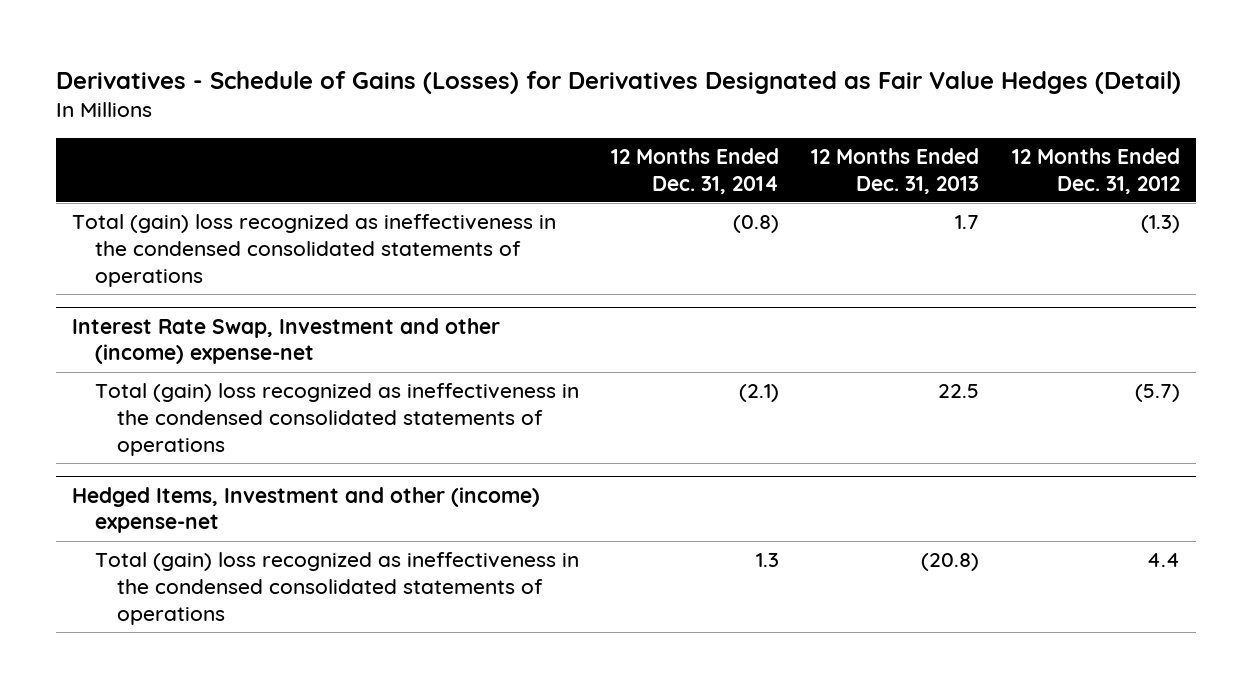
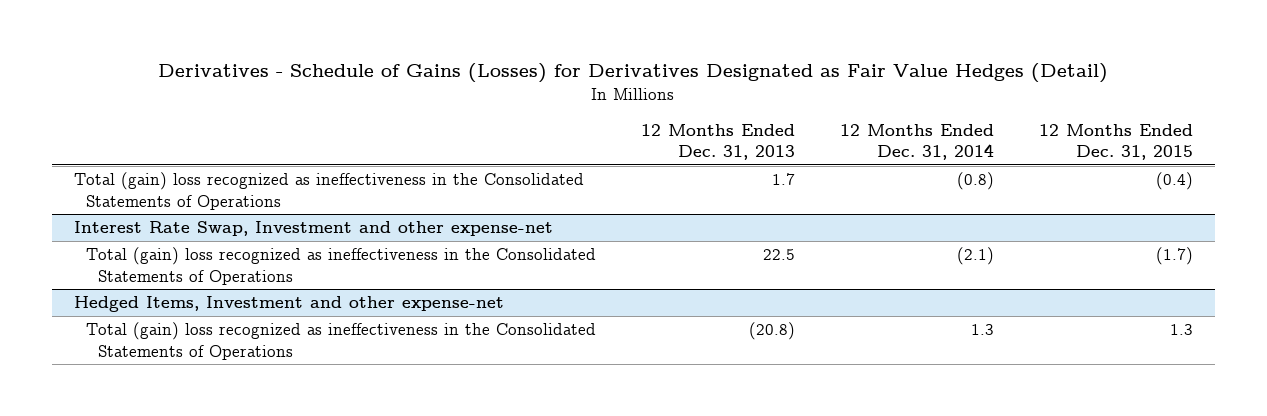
[1011,147,1180,194] 12 Months Ended Dec. 31, 2012 -> none
none -> [1038,123,1193,161] 12 Months Ended Dec. 31, 2015
[72,214,557,287] Total (gain) loss recognized as ineffectiveness in the condensed consolidated statements of operations -> [74,172,585,210] Total (gain) loss recognized as ineffectiveness in the Consolidated Statements of Operations
[72,317,501,365] Interest Rate Swap, Investment and other (income) expense-net -> [74,221,554,237] Interest Rate Swap, Investment and other expense-net
[94,383,579,456] Total (gain) loss recognized as ineffectiveness in the condensed consolidated statements of operations -> [86,247,597,285] Total (gain) loss recognized as ineffectiveness in the Consolidated Statements of Operations
[72,486,541,534] Hedged Items, Investment and other (income) expense-net -> [74,296,505,313] Hedged Items, Investment and other expense-net
[94,552,579,625] Total (gain) loss recognized as ineffectiveness in the condensed consolidated statements of operations -> [86,322,597,360] Total (gain) loss recognized as ineffectiveness in the Consolidated Statements of Operations

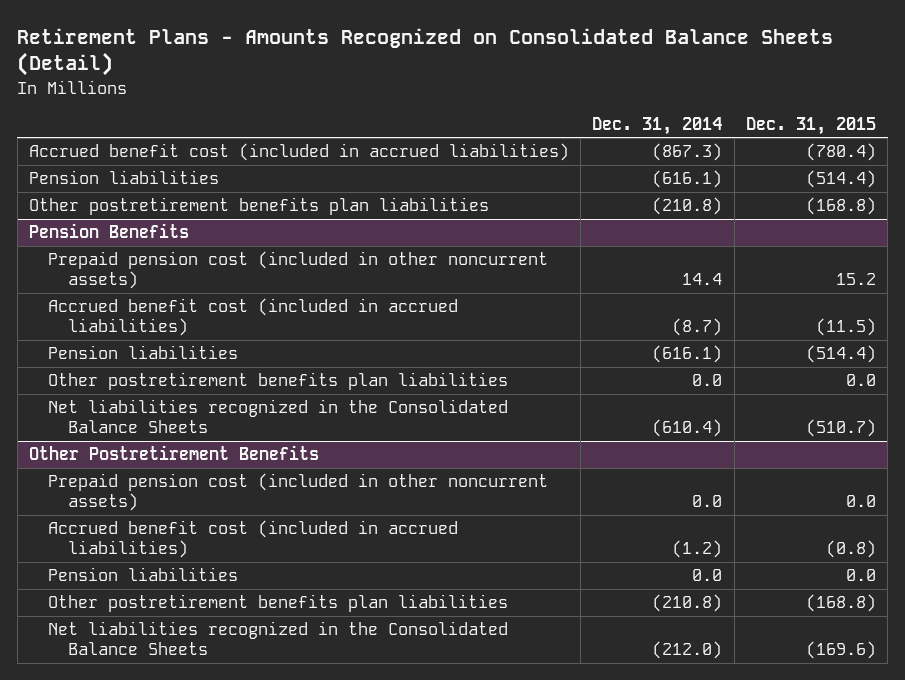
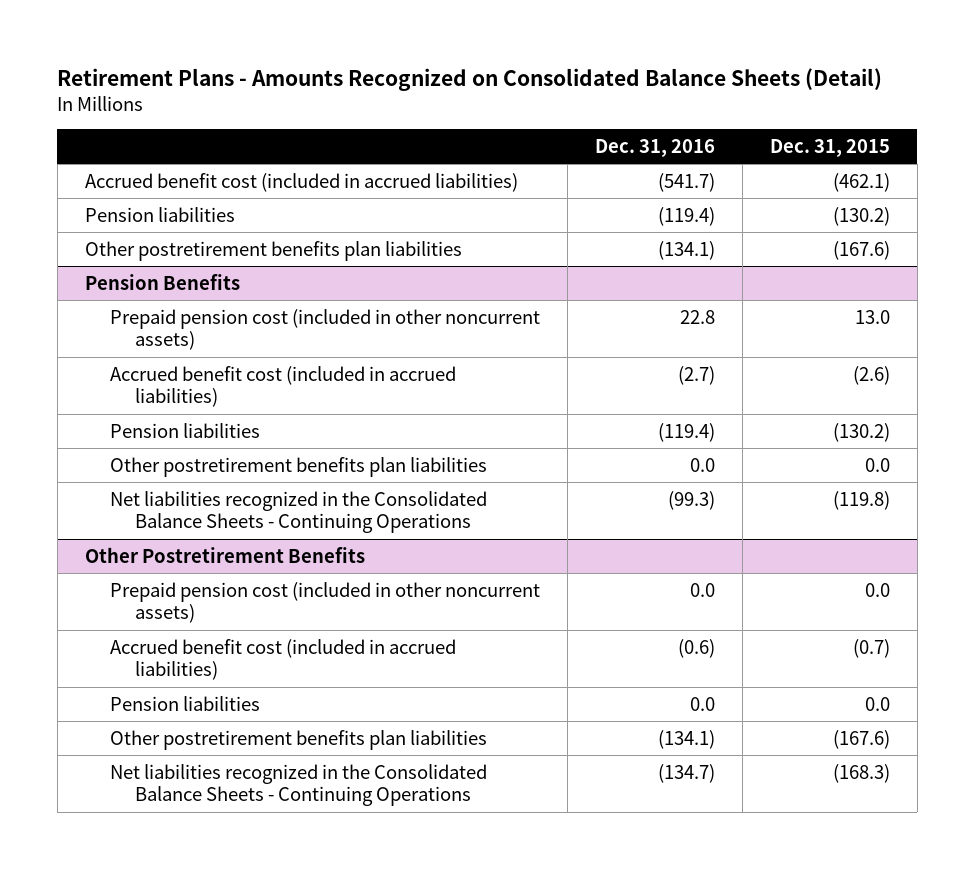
[592,117,723,136] Dec. 31, 2014 -> none
none -> [594,139,715,158] Dec. 31, 2016
[806,143,877,162] (780.4) -> [832,172,890,192] (462.1)
[806,170,877,189] (514.4) -> [832,206,890,226] (130.2)
[806,197,877,216] (168.8) -> [832,240,890,260] (167.6)
[836,273,877,286] 15.2 -> [854,309,890,324] 13.0
[816,318,877,337] (11.5) -> [852,365,890,385] (2.6)
[806,345,877,364] (514.4) -> [832,422,890,442] (130.2)
[48,399,509,434] Net liabilities recognized in the Consolidated Balance Sheets -> [109,490,487,534] Net liabilities recognized in the Consolidated Balance Sheets - Continuing Operations
[806,419,877,438] (510.7) -> [832,490,890,510] (119.8)
[826,540,877,559] (0.8) -> [852,638,890,658] (0.7)
[806,594,877,613] (168.8) -> [832,729,890,749] (167.6)
[48,621,509,656] Net liabilities recognized in the Consolidated Balance Sheets -> [109,763,487,807] Net liabilities recognized in the Consolidated Balance Sheets - Continuing Operations
[806,641,877,660] (169.6) -> [832,763,890,783] (168.3)

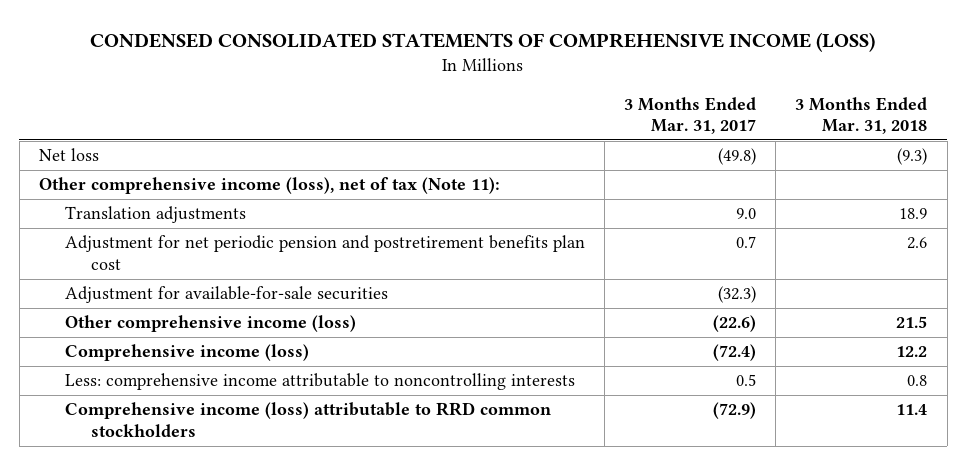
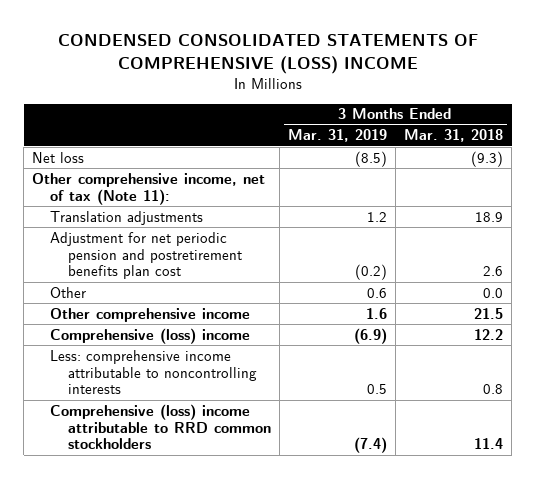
[90,32,876,53] CONDENSED CONSOLIDATED STATEMENTS OF COMPREHENSIVE INCOME (LOSS) -> [57,34,478,75] CONDENSED CONSOLIDATED STATEMENTS OF COMPREHENSIVE (LOSS) INCOME
[624,96,757,135] 3 Months Ended Mar. 31, 2017 -> none
none -> [287,129,387,143] Mar. 31, 2019
[39,177,501,195] Other comprehensive income (loss), net of tax (Note 11): -> [32,172,266,205] Other comprehensive income, net of tax (Note 11):
[64,286,388,304] Adjustment for available-for-sale securities -> none
none -> [49,286,86,298] Other
[64,315,356,333] Other comprehensive income (loss) -> [49,307,250,322] Other comprehensive income
[64,344,309,362] Comprehensive income (loss) -> [49,327,250,344] Comprehensive (loss) income
[64,402,551,437] Comprehensive income (loss) attributable to RRD common stockholders -> [49,403,271,450] Comprehensive (loss) income attributable to RRD common stockholders

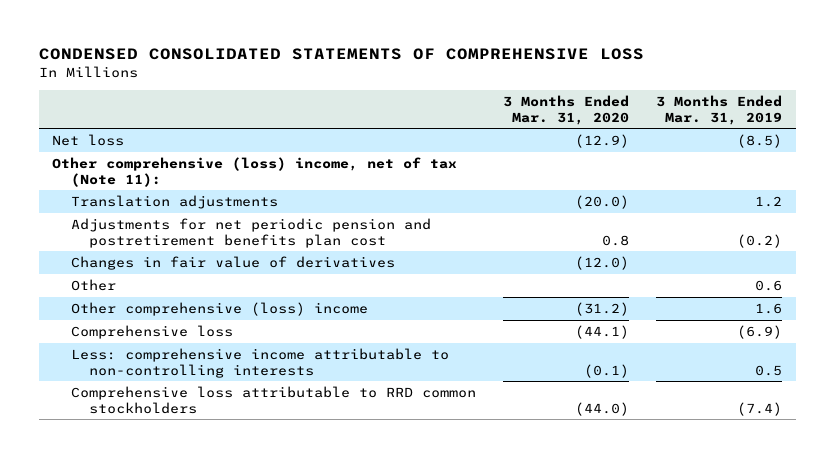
[57,34,478,75] CONDENSED CONSOLIDATED STATEMENTS OF COMPREHENSIVE (LOSS) INCOME -> [38,48,644,61] CONDENSED CONSOLIDATED STATEMENTS OF COMPREHENSIVE LOSS
[404,129,504,143] Mar. 31, 2018 -> none
none -> [502,95,629,125] 3 Months Ended Mar. 31, 2020
[32,172,266,205] Other comprehensive income, net of tax (Note 11): -> [52,157,458,187] Other comprehensive (loss) income, net of tax (Note 11):
[49,231,242,280] Adjustment for net periodic pension and postretirement benefits plan cost -> [70,218,431,248] Adjustments for net periodic pension and postretirement benefits plan cost
none -> [70,256,395,271] Changes in fair value of derivatives
[49,307,250,322] Other comprehensive income -> [70,302,368,317] Other comprehensive (loss) income
[49,327,250,344] Comprehensive (loss) income -> [70,325,233,340] Comprehensive loss
[49,349,257,395] Less: comprehensive income attributable to noncontrolling interests -> [70,348,449,378] Less: comprehensive income attributable to non-controlling interests
[49,403,271,450] Comprehensive (loss) income attributable to RRD common stockholders -> [70,386,476,414] Comprehensive loss attributable to RRD common stockholders

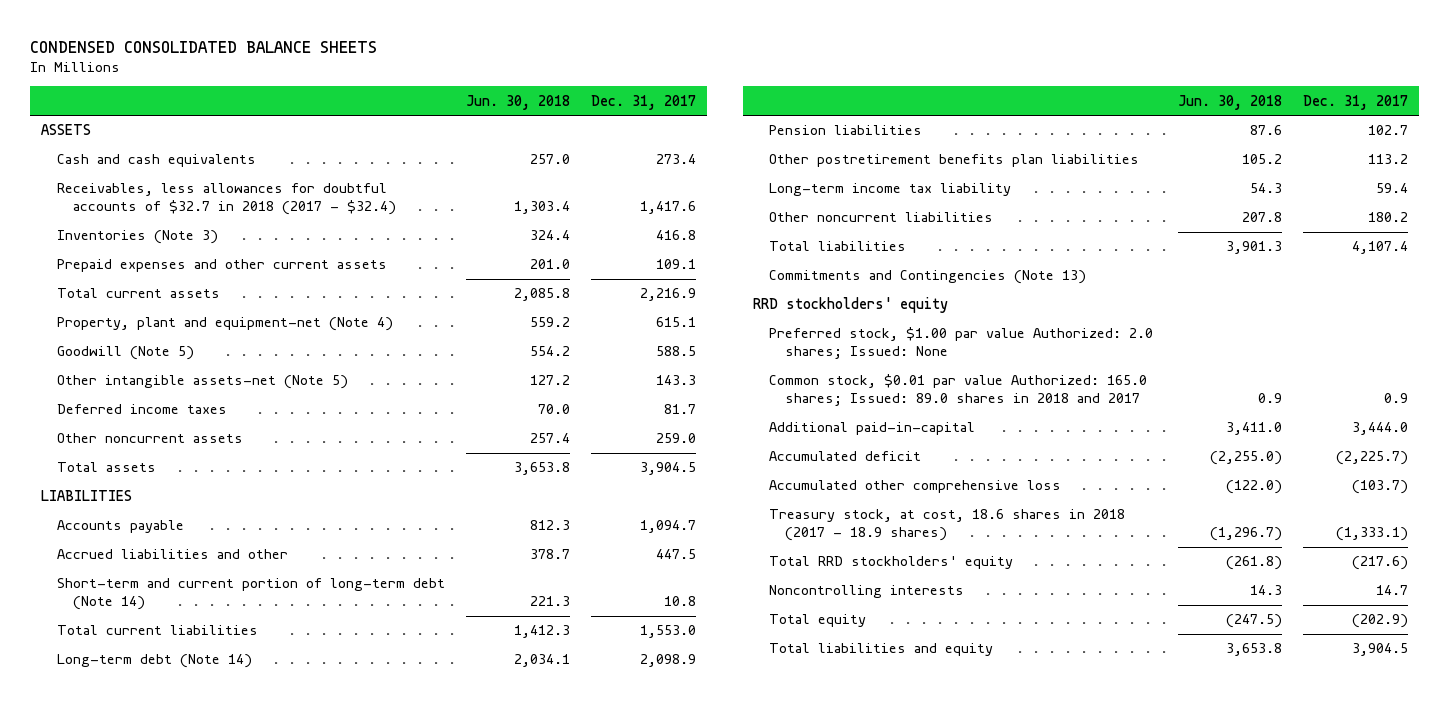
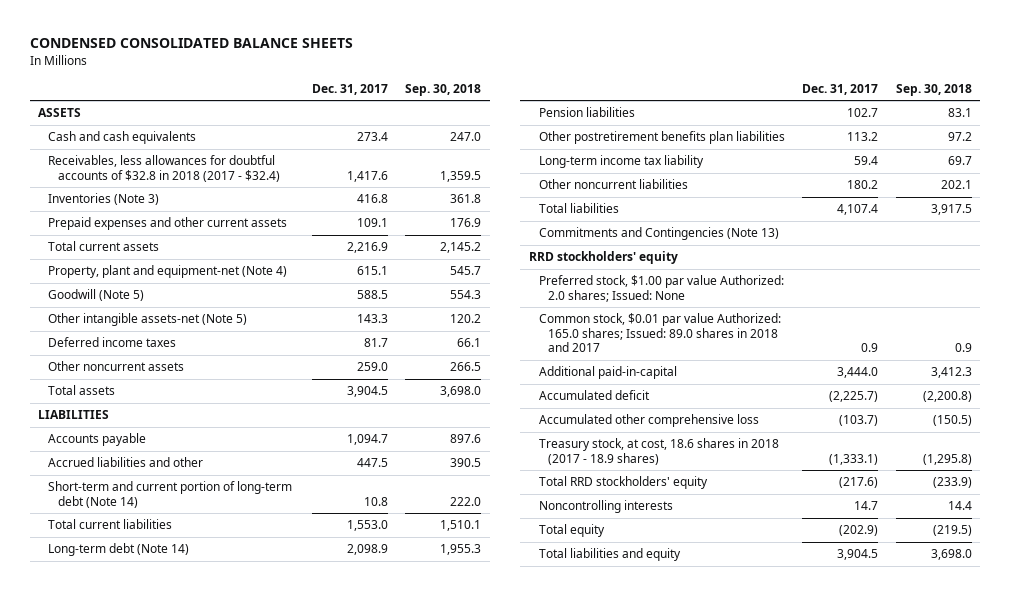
[466,94,571,110] Jun. 30, 2018 -> none
none -> [405,83,482,96] Sep. 30, 2018
[57,183,397,216] Receivables, less allowances for doubtful accounts of $32.7 in 2018 (2017 - $32.4) -> [48,155,280,182] Receivables, less allowances for doubtful accounts of $32.8 in 2018 (2017 - $32.4)

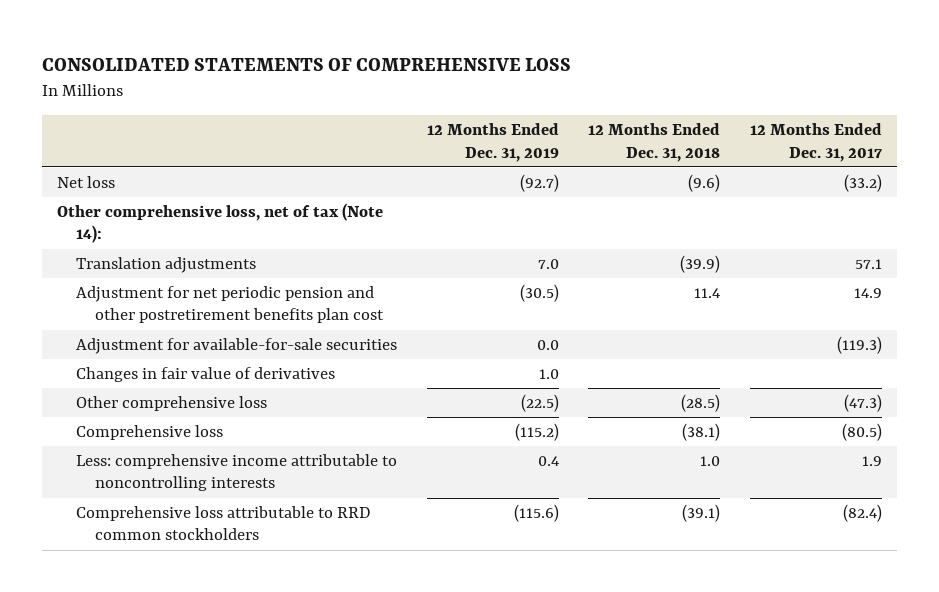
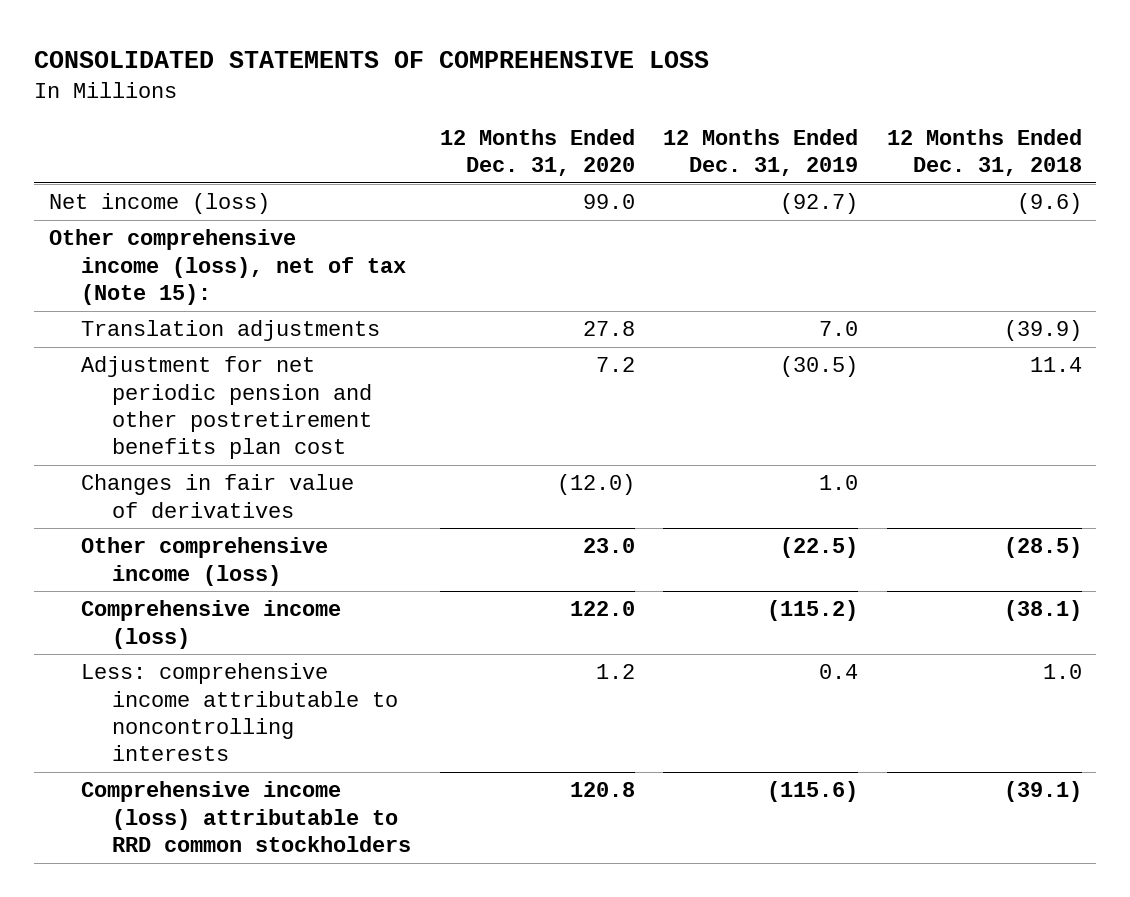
[750,123,883,162] 12 Months Ended Dec. 31, 2017 -> none
none -> [439,128,635,177] 12 Months Ended Dec. 31, 2020
[56,175,115,188] Net loss -> [48,193,270,215] Net income (loss)
[56,202,383,244] Other comprehensive loss, net of tax (Note 14): -> [48,229,406,305] Other comprehensive income (loss), net of tax (Note 15):
[75,337,397,354] Adjustment for available-for-sale securities -> none
[75,395,267,411] Other comprehensive loss -> [80,537,328,586] Other comprehensive income (loss)
[75,424,223,440] Comprehensive loss -> [80,600,341,649] Comprehensive income (loss)
[75,505,371,541] Comprehensive loss attributable to RRD common stockholders -> [80,781,412,852] Comprehensive income (loss) attributable to RRD common stockholders

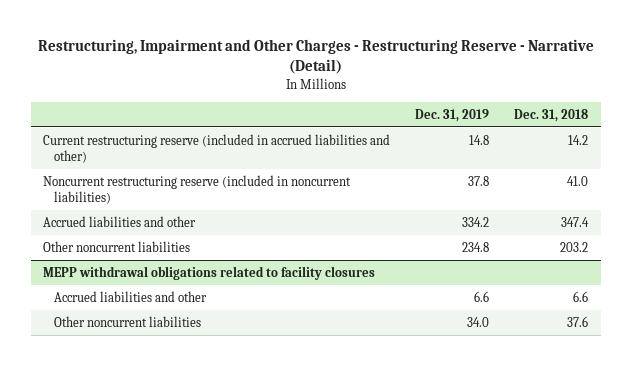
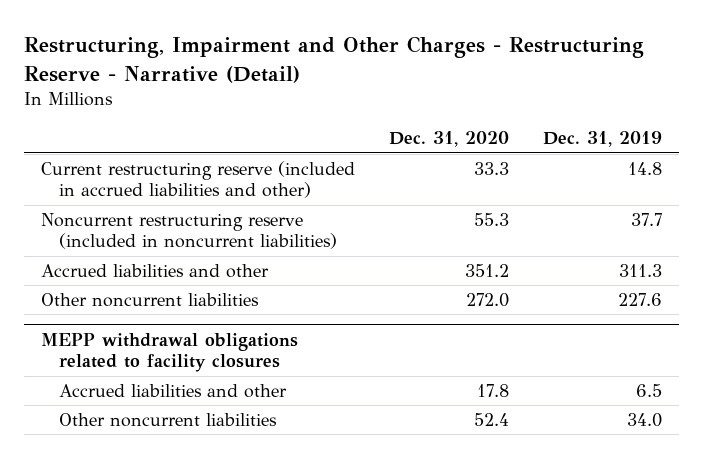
[514,108,589,122] Dec. 31, 2018 -> none
none -> [389,131,510,148] Dec. 31, 2020
[468,175,490,186] 37.8 -> [631,212,663,226] 37.7
[462,216,490,227] 334.2 -> [619,263,663,277] 311.3
[462,241,490,252] 234.8 -> [618,292,663,306] 227.6
[474,290,490,302] 6.6 -> [636,383,663,397] 6.5

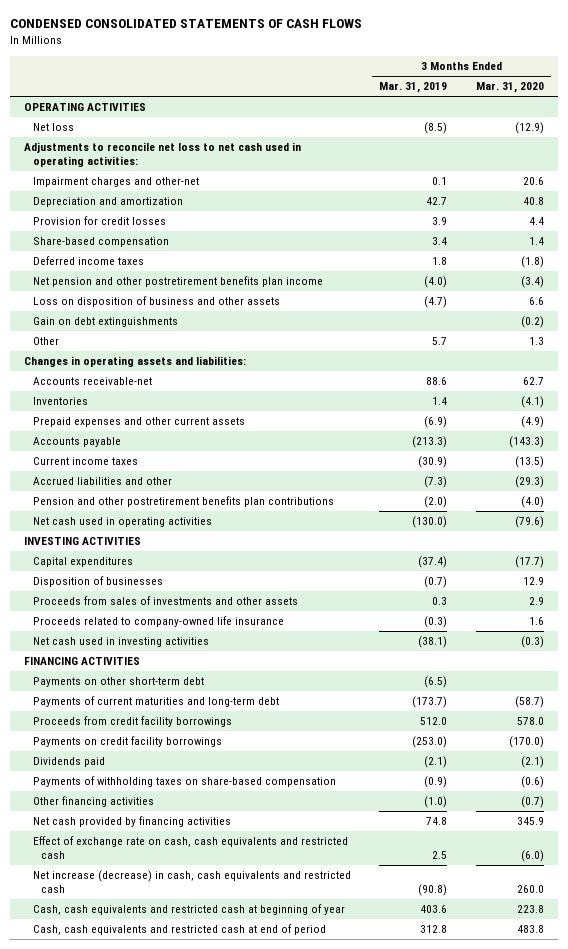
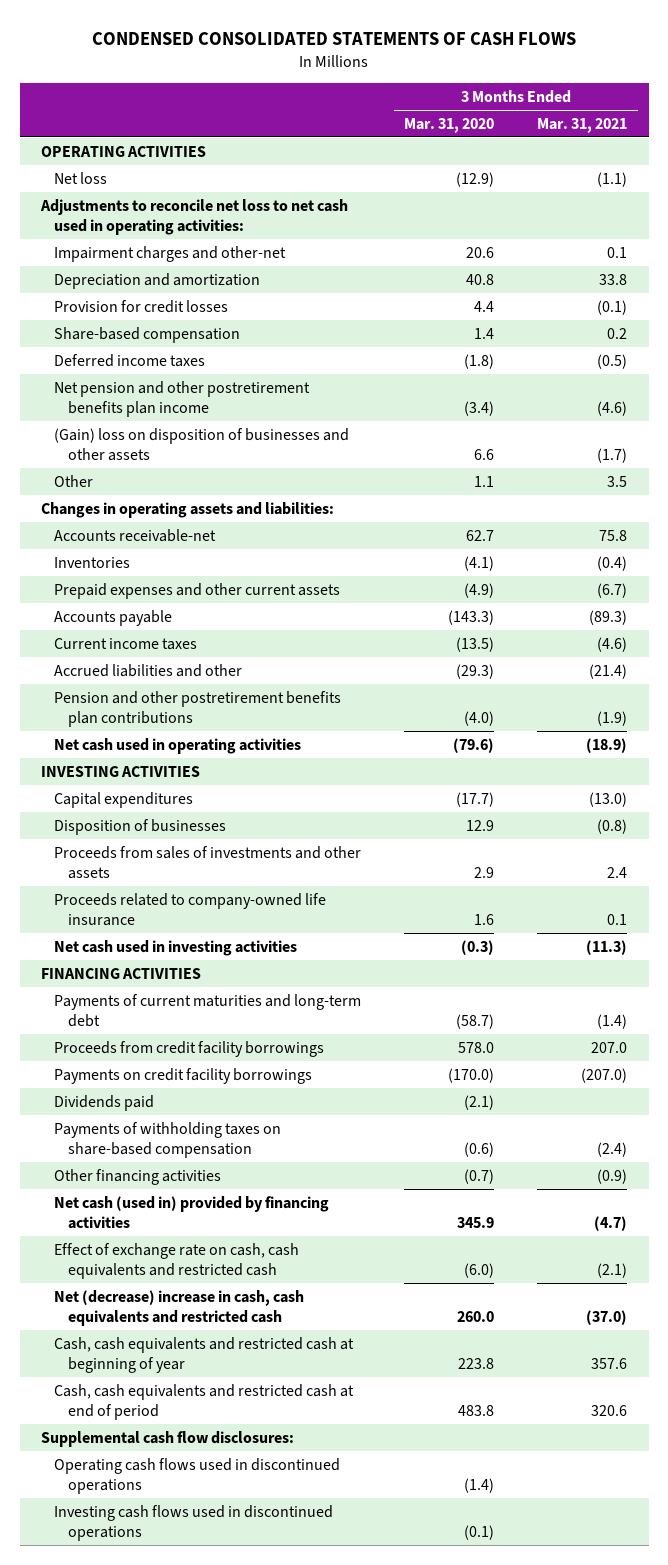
[379,82,448,94] Mar. 31, 2019 -> none
none -> [537,117,628,133] Mar. 31, 2021
[32,317,178,328] Gain on debt extinguishments -> none
[32,296,280,308] Loss on disposition of business and other assets -> [54,427,350,461] (Gain) loss on disposition of businesses and other assets
[528,337,544,346] 1.3 -> [474,475,495,487] 1.1
[32,677,204,688] Payments on other short-term debt -> none
[32,816,231,828] Net cash provided by financing activities -> [54,1195,330,1229] Net cash (used in) provided by financing activities
[32,870,351,894] Net increase (decrease) in cash, cash equivalents and restricted cash -> [54,1289,305,1326] Net (decrease) increase in cash, cash equivalents and restricted cash
none -> [41,1430,295,1447] Supplemental cash flow disclosures:
none -> [54,1457,341,1494] Operating cash flows used in discontinued operations
none -> [54,1504,334,1541] Investing cash flows used in discontinued operations

